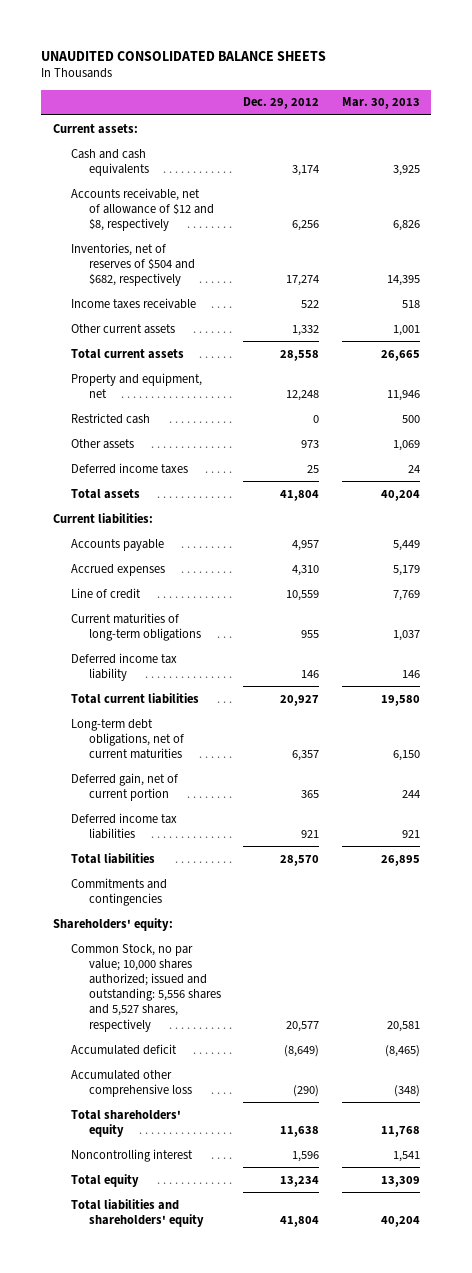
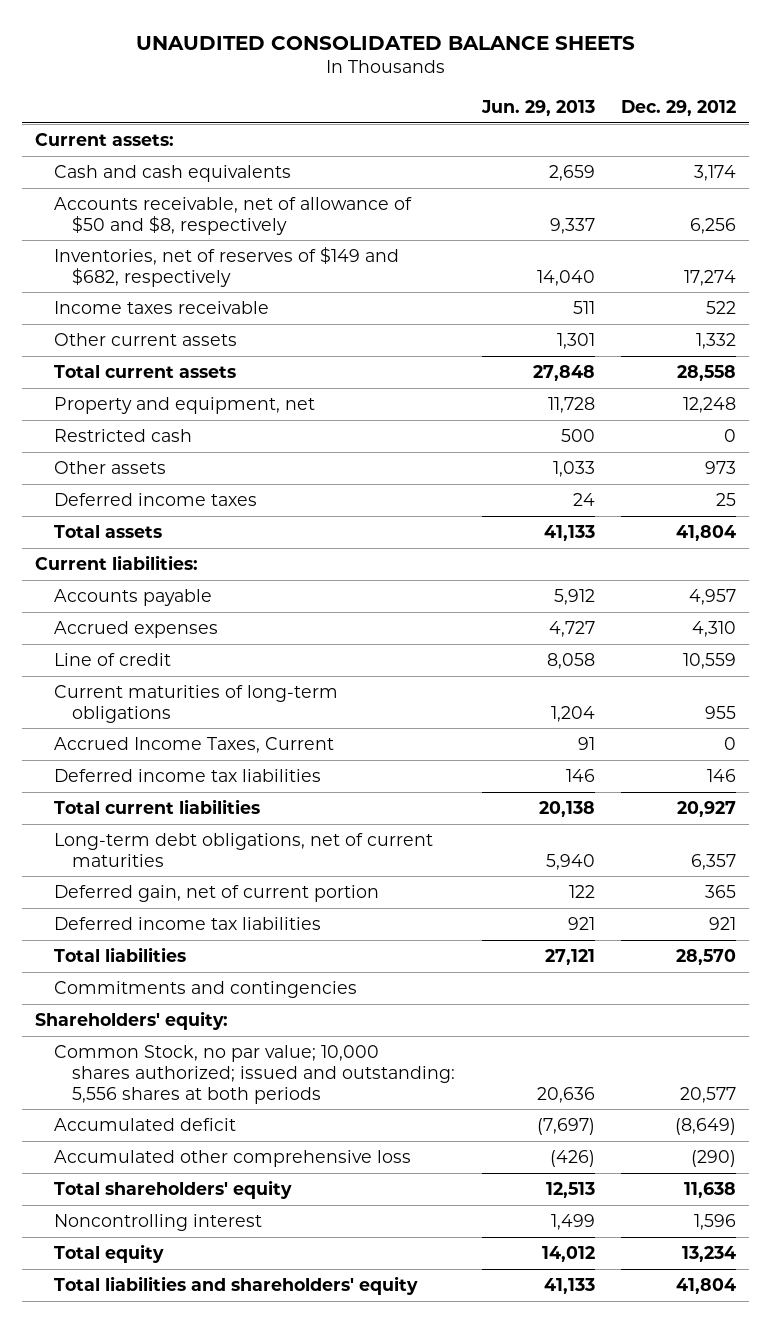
[341,97,420,110] Mar. 30, 2013 -> none
none -> [480,99,595,116] Jun. 29, 2013
[70,187,214,231] Accounts receivable, net of allowance of $12 and $8, respectively -> [53,196,412,235] Accounts receivable, net of allowance of $50 and $8, respectively
[70,242,195,286] Inventories, net of reserves of $504 and $682, respectively -> [53,246,399,287] Inventories, net of reserves of $149 and $682, respectively
none -> [53,736,334,753] Accrued Income Taxes, Current
[70,652,177,681] Deferred income tax liability -> [53,768,321,782] Deferred income tax liabilities
[70,943,221,1032] Common Stock, no par value; 10,000 shares authorized; issued and outstanding: 5,556 shares and 5,527 shares, respectively -> [53,1044,456,1104] Common Stock, no par value; 10,000 shares authorized; issued and outstanding: 5,556 shares at both periods

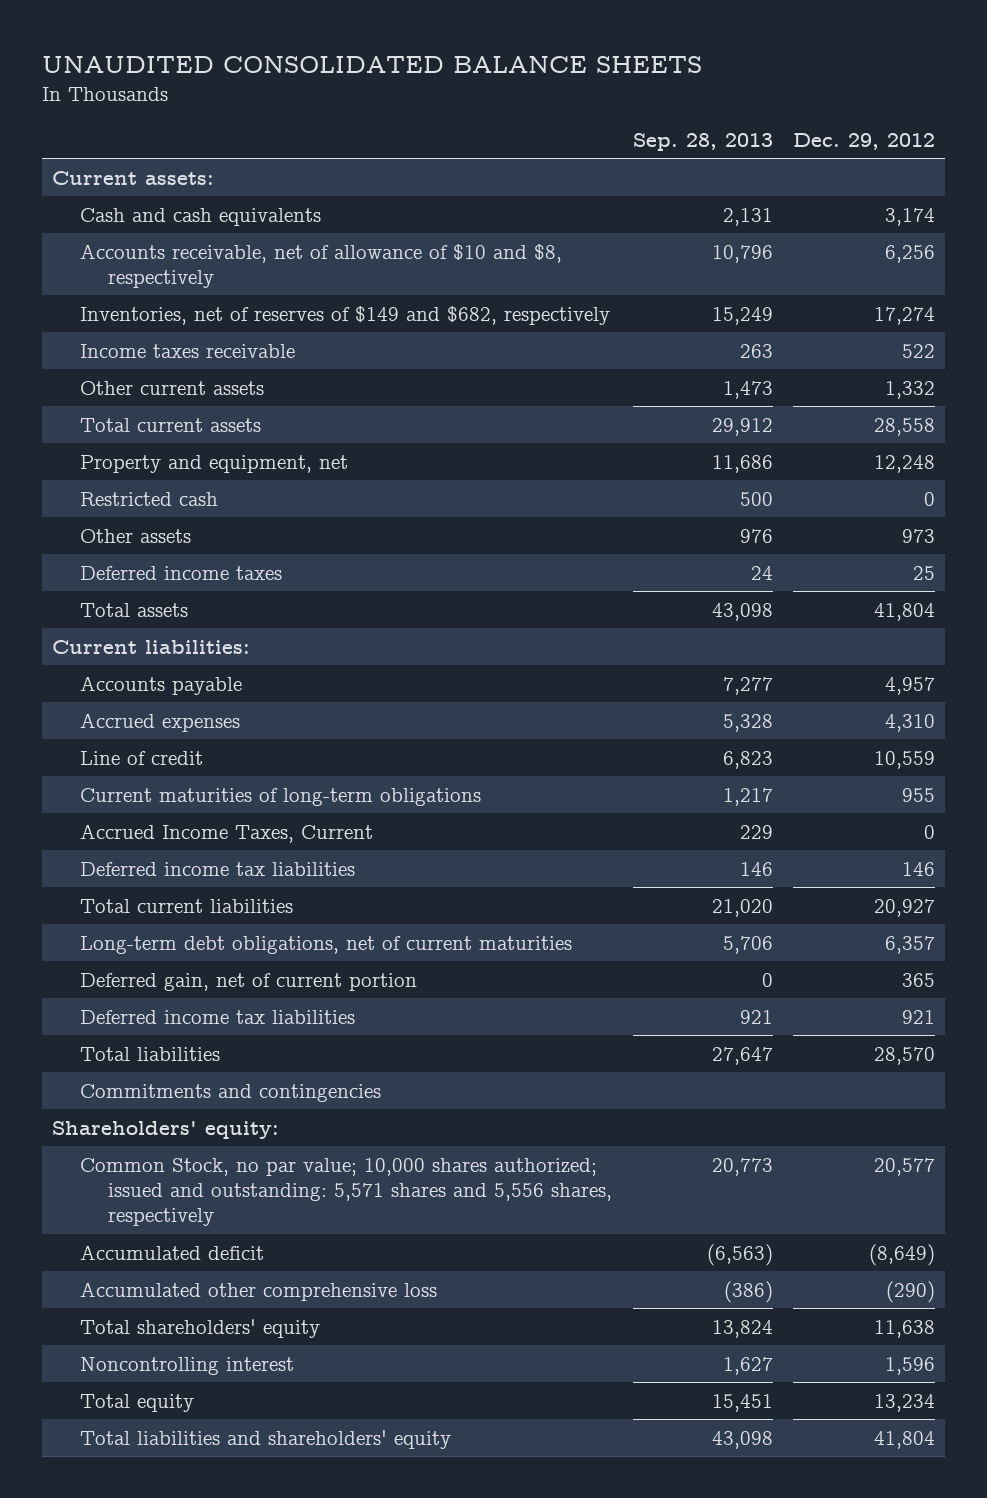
[480,99,595,116] Jun. 29, 2013 -> none
none -> [632,132,773,151] Sep. 28, 2013
[53,196,412,235] Accounts receivable, net of allowance of $50 and $8, respectively -> [80,243,563,288] Accounts receivable, net of allowance of $10 and $8, respectively
[53,1044,456,1104] Common Stock, no par value; 10,000 shares authorized; issued and outstanding: 5,556 shares at both periods -> [80,1157,613,1227] Common Stock, no par value; 10,000 shares authorized; issued and outstanding: 5,571 shares and 5,556 shares, respectively

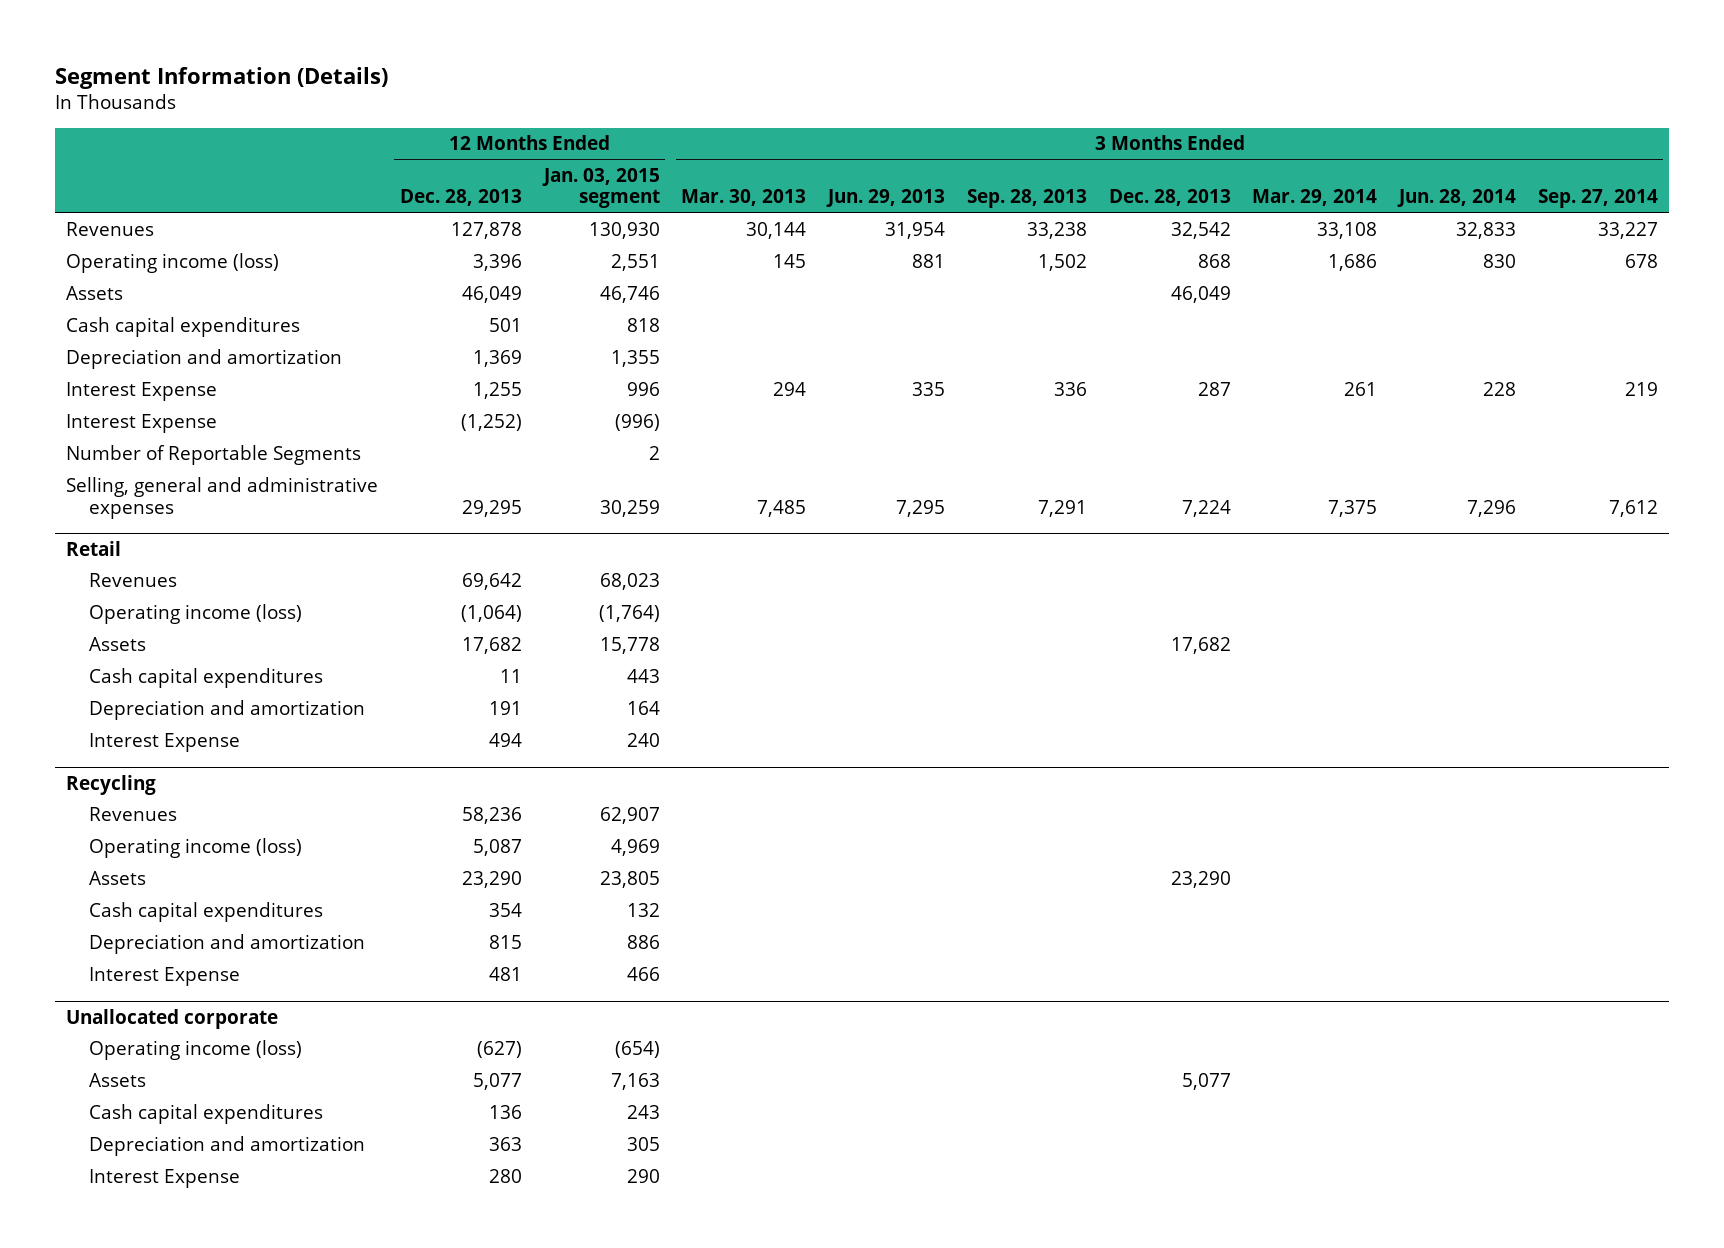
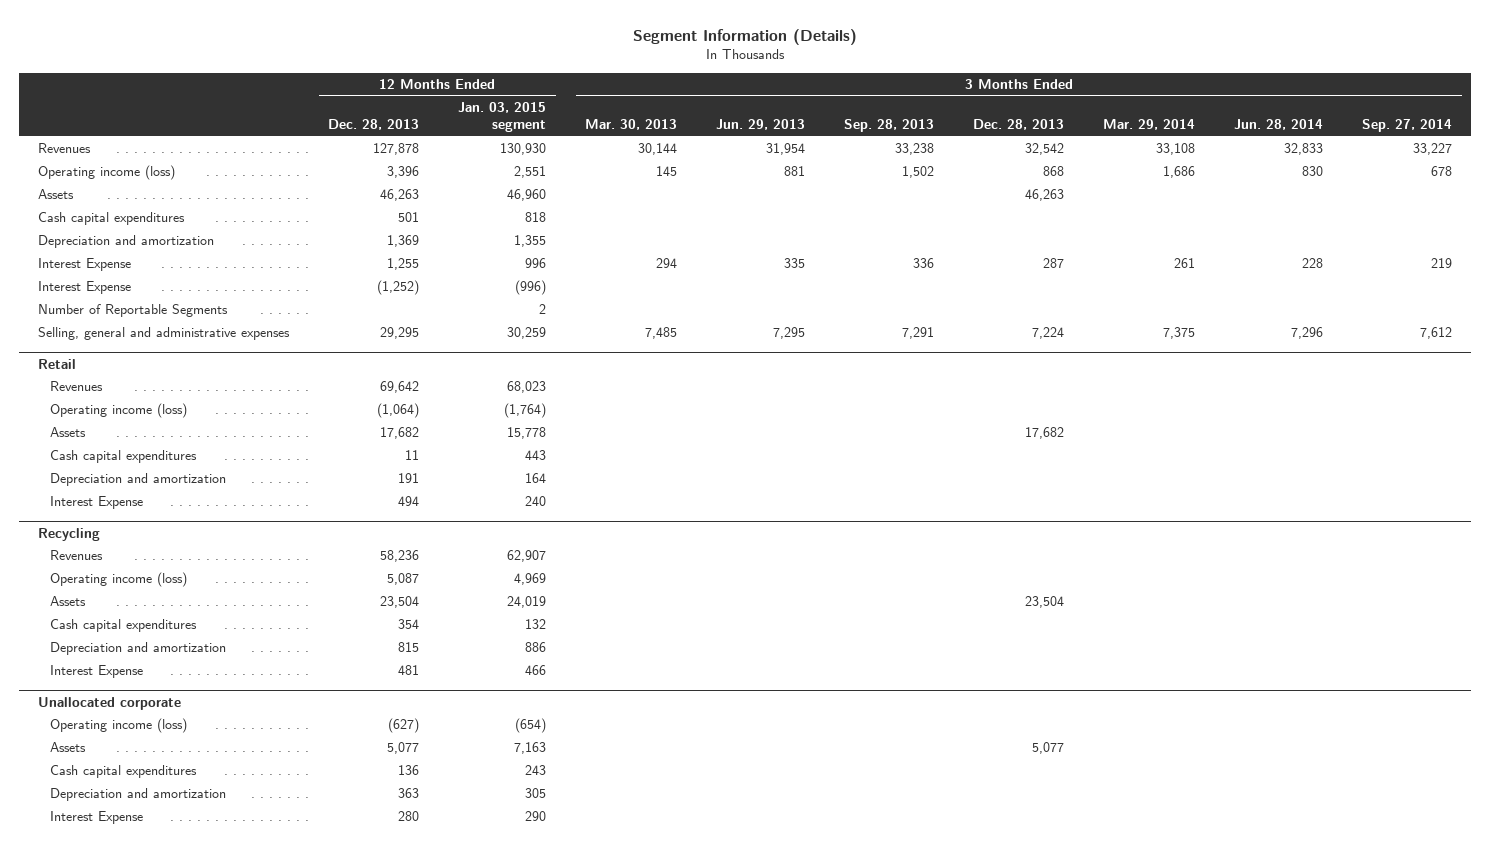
[461,286,522,304] 46,049 -> [380,189,420,202] 46,263
[599,286,660,304] 46,746 -> [507,189,547,202] 46,960
[1170,286,1231,304] 46,049 -> [1025,189,1065,202] 46,263
[461,871,522,889] 23,290 -> [380,596,420,609] 23,504
[599,871,660,889] 23,805 -> [507,596,547,609] 24,019
[1170,871,1231,889] 23,290 -> [1025,596,1065,609] 23,504

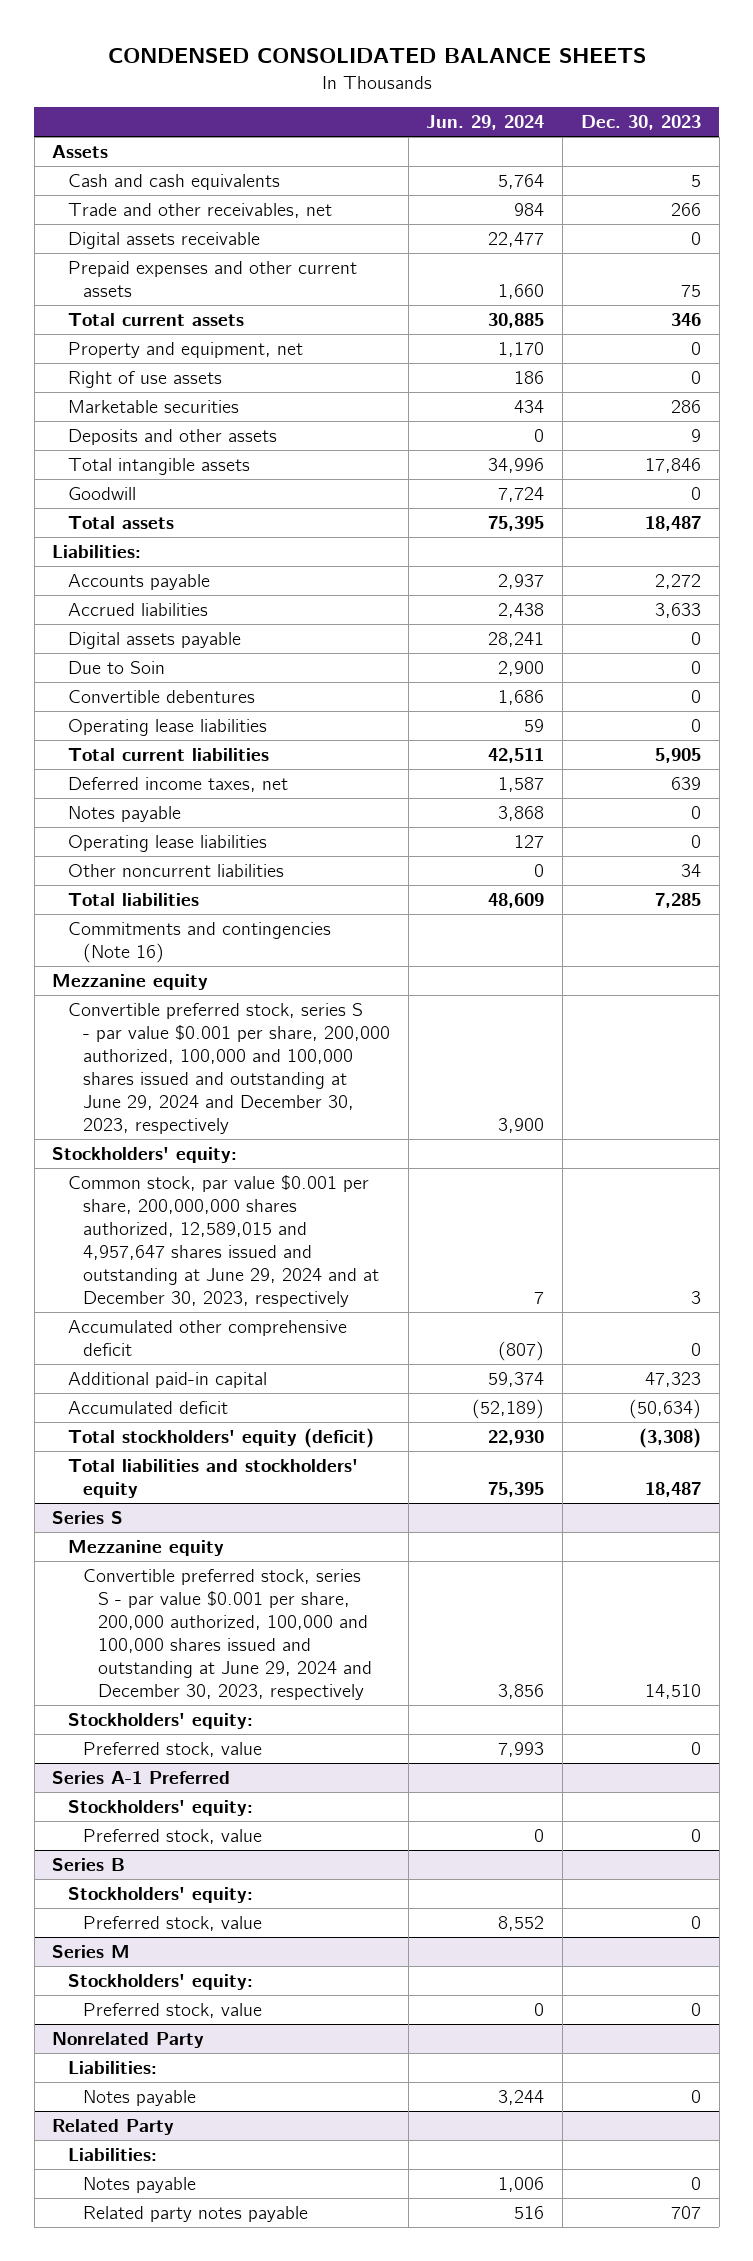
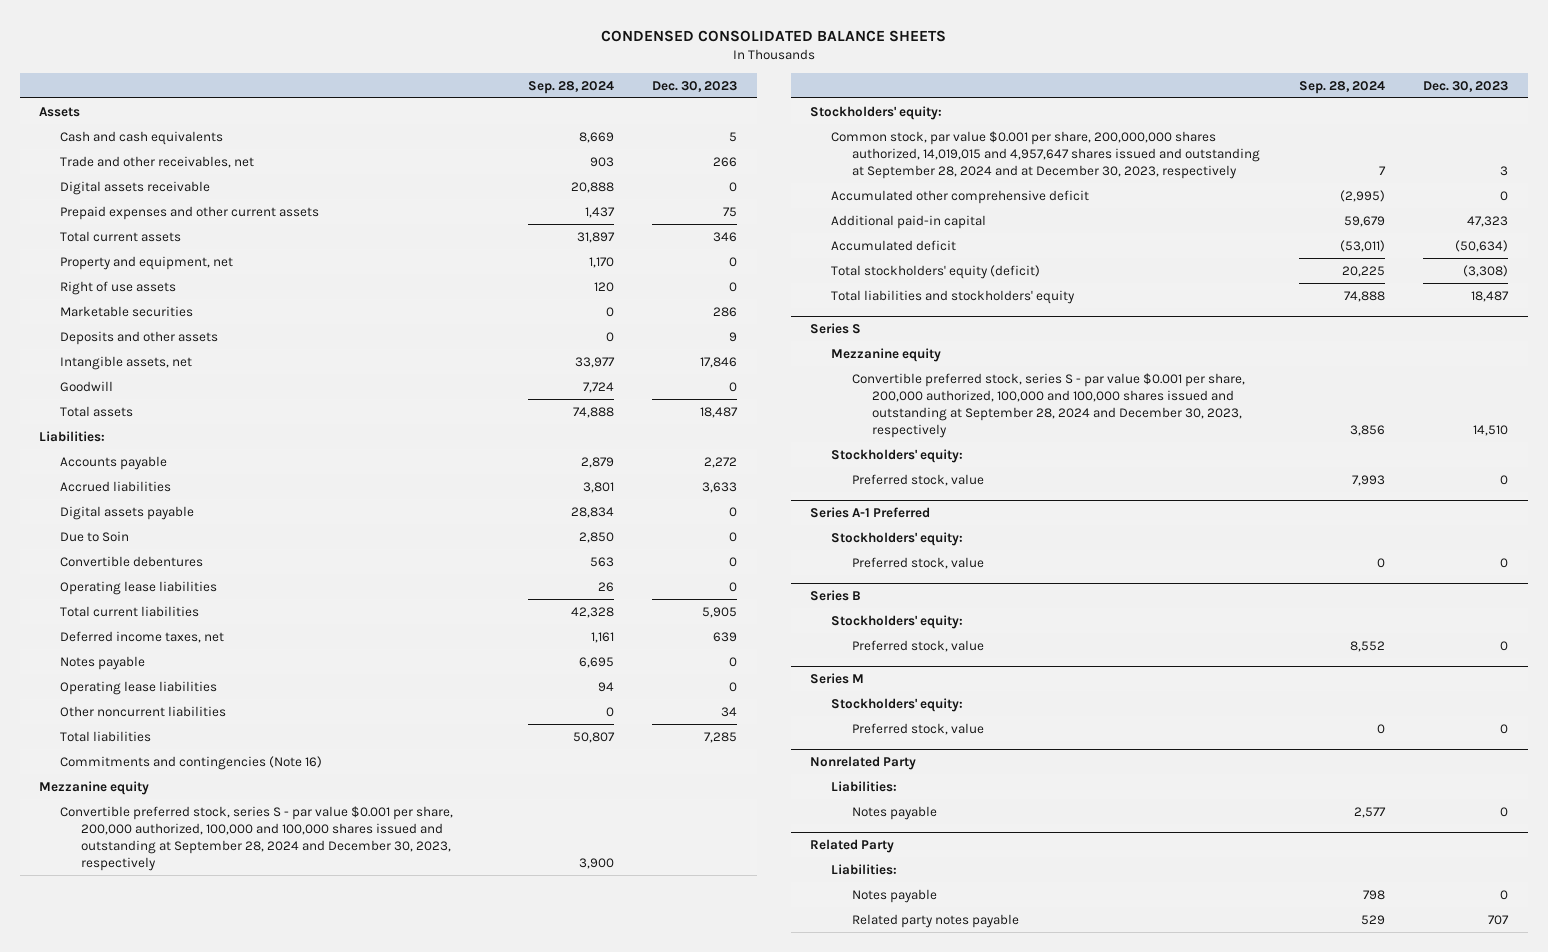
[426,115,545,131] Jun. 29, 2024 -> none
none -> [527,80,614,94] Sep. 28, 2024
[67,457,250,475] Total intangible assets -> [60,355,193,370] Intangible assets, net
[67,1002,390,1134] Convertible preferred stock, series S - par value $0.001 per share, 200,000 authorized, 100,000 and 100,000 shares issued and outstanding at June 29, 2024 and December 30, 2023, respectively -> [60,805,454,872] Convertible preferred stock, series S - par value $0.001 per share, 200,000 authorized, 100,000 and 100,000 shares issued and outstanding at September 28, 2024 and December 30, 2023, respectively
[67,1174,379,1307] Common stock, par value $0.001 per share, 200,000,000 shares authorized, 12,589,015 and 4,957,647 shares issued and outstanding at June 29, 2024 and at December 30, 2023, respectively -> [831,130,1260,180] Common stock, par value $0.001 per share, 200,000,000 shares authorized, 14,019,015 and 4,957,647 shares issued and outstanding at September 28, 2024 and at December 30, 2023, respectively
[82,1568,372,1700] Convertible preferred stock, series S - par value $0.001 per share, 200,000 authorized, 100,000 and 100,000 shares issued and outstanding at June 29, 2024 and December 30, 2023, respectively -> [851,372,1245,439] Convertible preferred stock, series S - par value $0.001 per share, 200,000 authorized, 100,000 and 100,000 shares issued and outstanding at September 28, 2024 and December 30, 2023, respectively

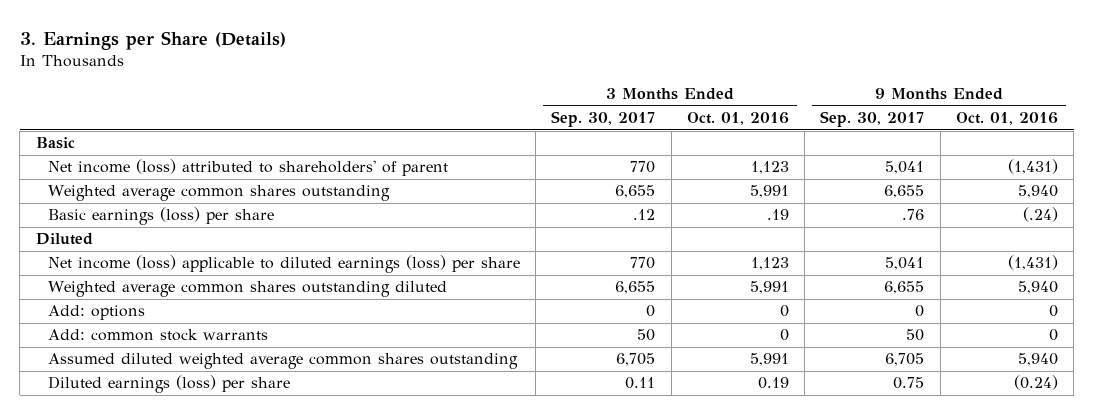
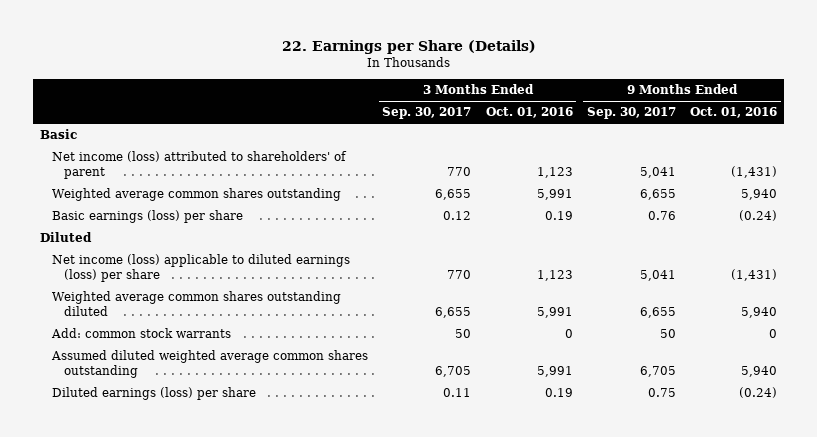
[19,30,286,50] 3. Earnings per Share (Details) -> [281,40,536,55] 22. Earnings per Share (Details)
[633,209,656,221] .12 -> [443,211,472,221] 0.12
[766,209,789,221] .19 -> [544,211,573,221] 0.19
[902,209,925,221] .76 -> [647,211,676,221] 0.76
[1022,207,1058,223] (.24) -> [739,210,778,222] (0.24)
[47,305,145,321] Add: options -> none

